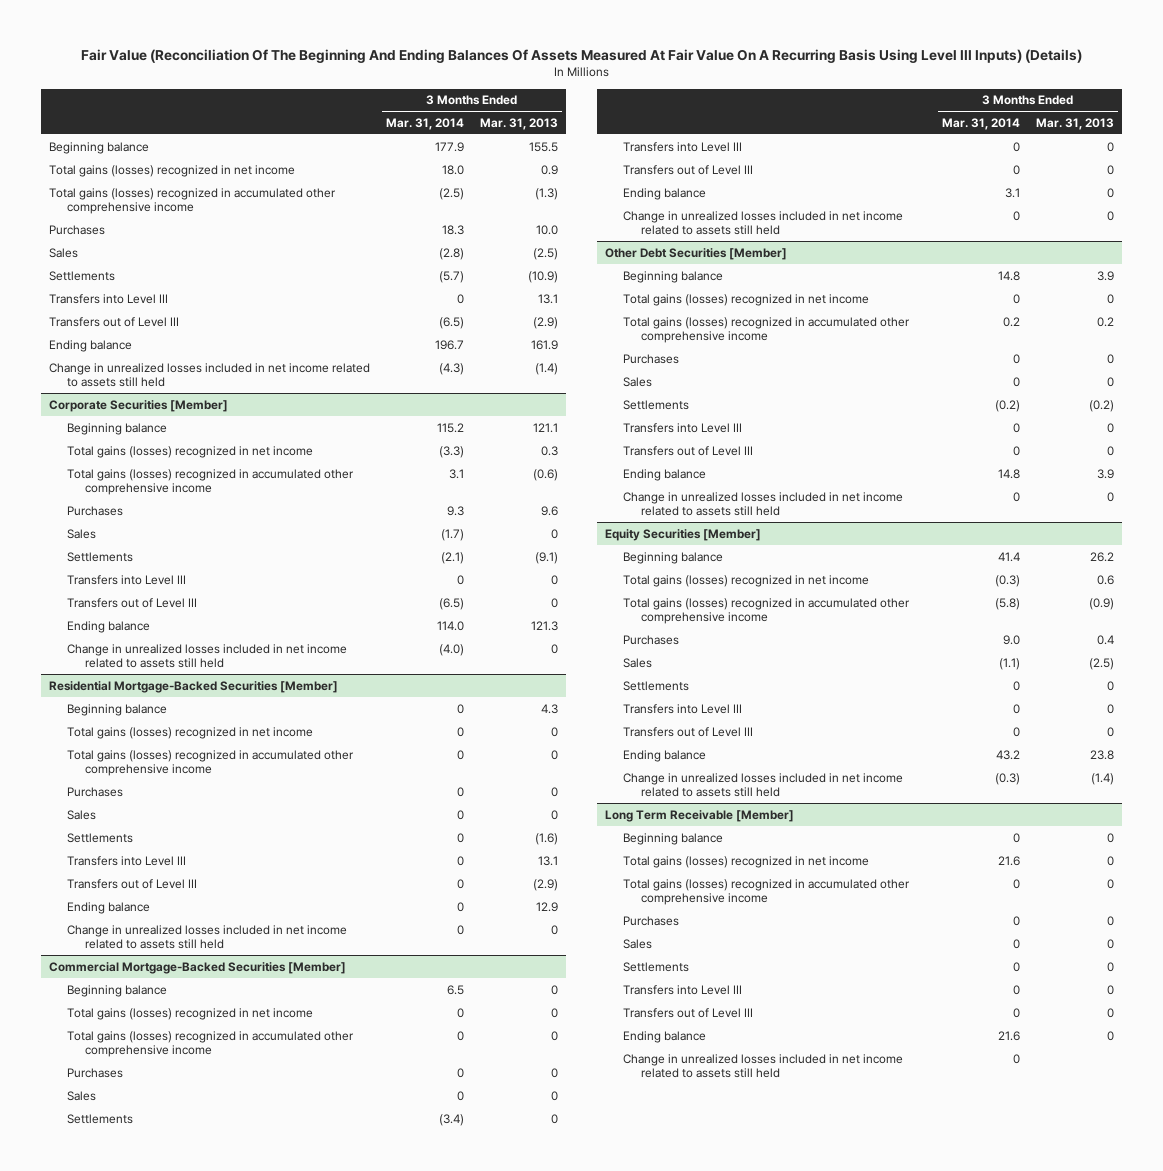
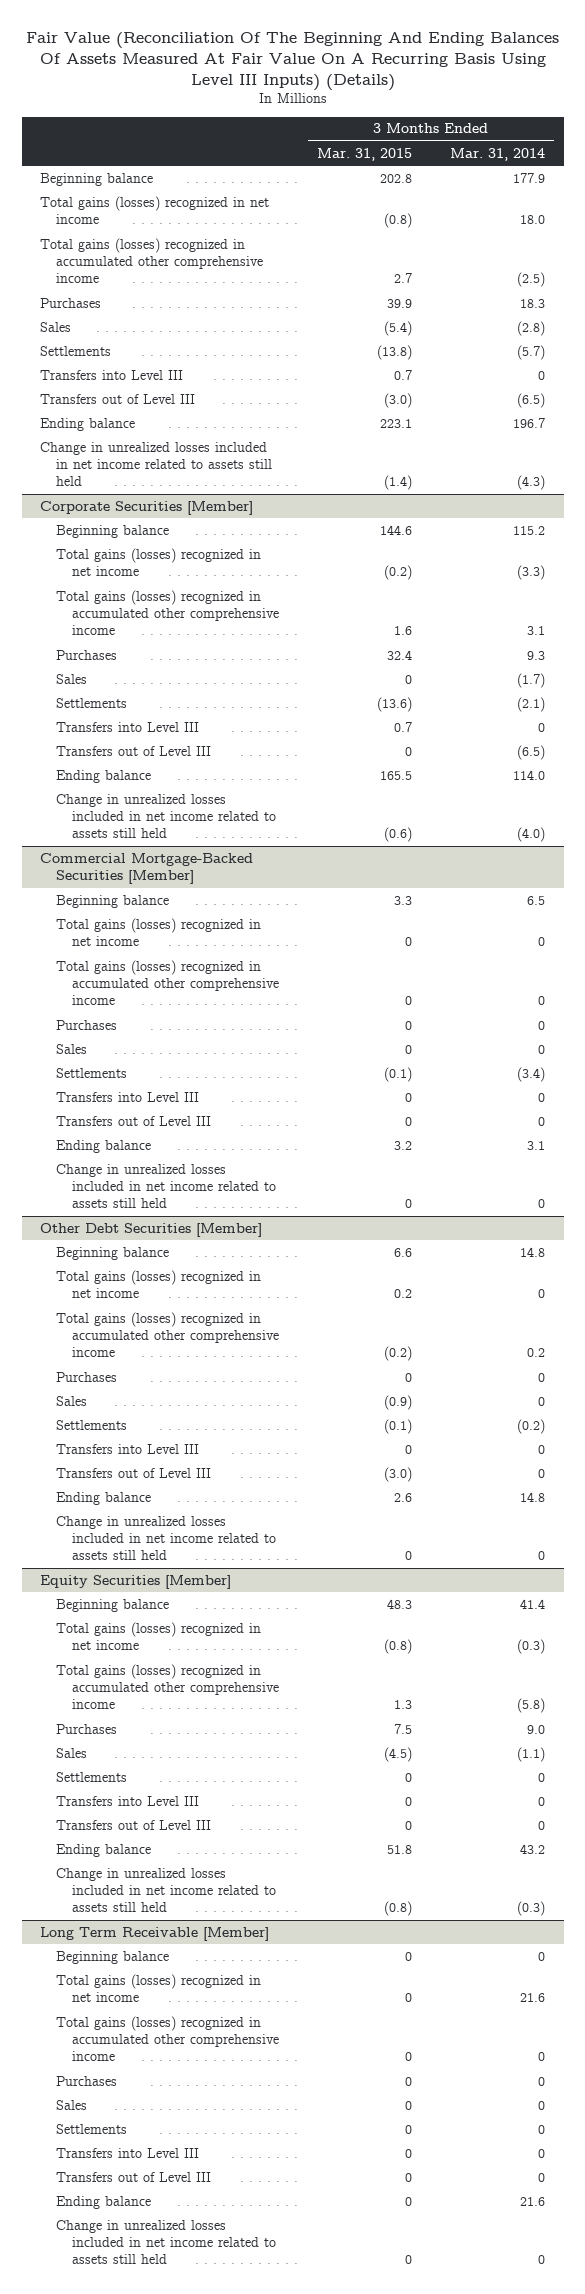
[480,117,559,130] Mar. 31, 2013 -> none
none -> [316,147,412,161] Mar. 31, 2015
[49,680,339,693] Residential Mortgage-Backed Securities [Member] -> none
[67,703,168,716] Beginning balance -> none
[67,726,314,739] Total gains (losses) recognized in net income -> none
[67,749,355,777] Total gains (losses) recognized in accumulated other comprehensive income -> none
[67,786,124,797] Purchases -> none
[67,809,97,820] Sales -> none
[67,832,134,843] Settlements -> none
[67,855,187,866] Transfers into Level III -> none
[67,878,198,889] Transfers out of Level III -> none
[67,901,151,914] Ending balance -> none
[67,924,348,950] Change in unrealized losses included in net income related to assets still held -> none

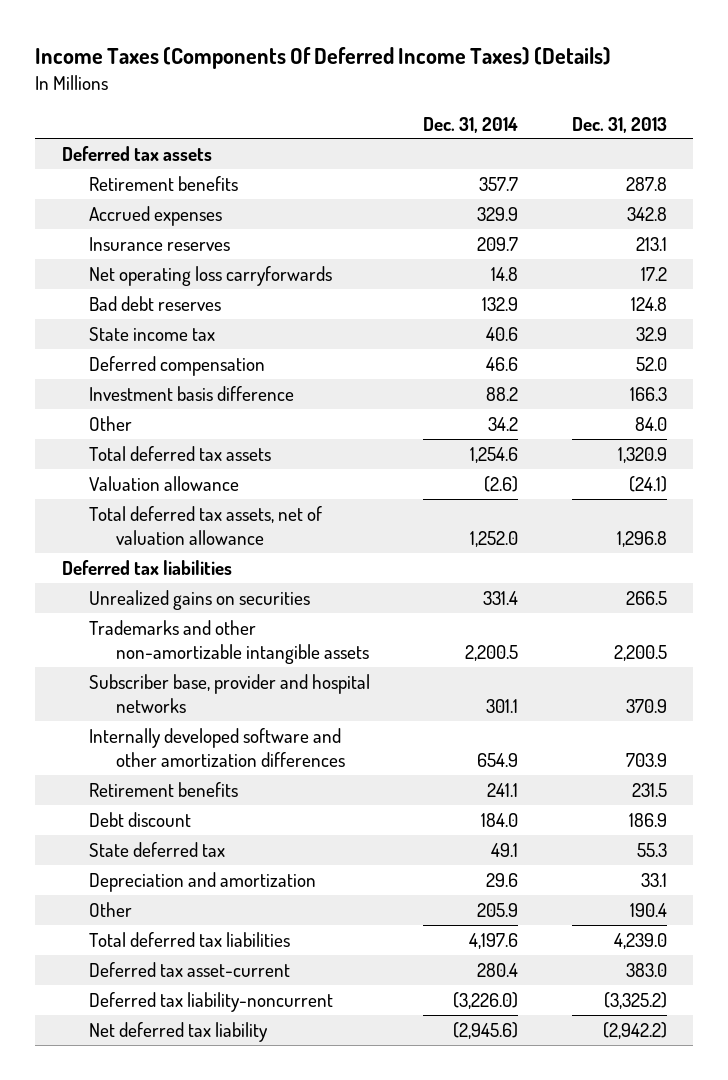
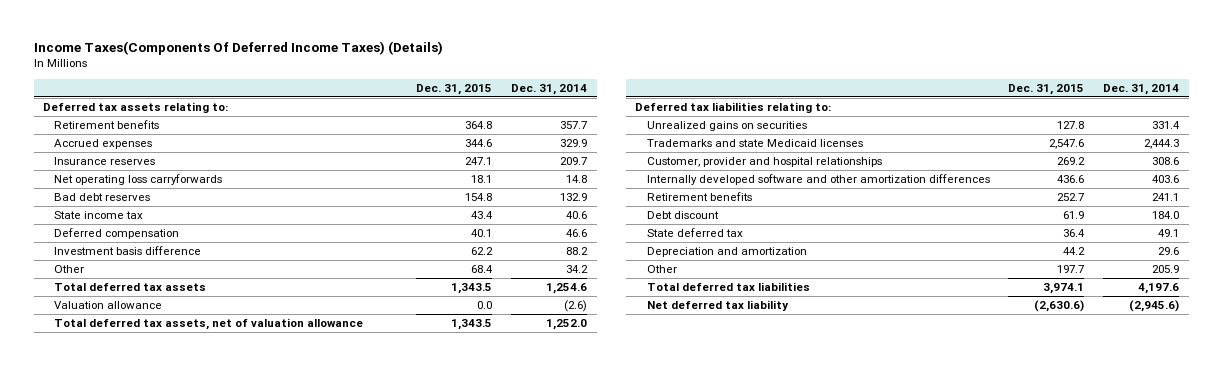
[34,47,611,70] Income Taxes (Components Of Deferred Income Taxes) (Details) -> [33,40,443,55] Income Taxes(Components Of Deferred Income Taxes) (Details)
[571,116,667,133] Dec. 31, 2013 -> none
none -> [416,84,493,96] Dec. 31, 2015
[61,145,212,161] Deferred tax assets -> [43,102,229,114] Deferred tax assets relating to:
[61,559,232,575] Deferred tax liabilities -> [635,102,832,114] Deferred tax liabilities relating to:
[88,619,370,665] Trademarks and other non-amortizable intangible assets -> none
[88,673,370,714] Subscriber base, provider and hospital networks -> none
none -> [646,139,863,148] Trademarks and state Medicaid licenses
none -> [646,157,882,168] Customer, provider and hospital relationships
[477,753,519,768] 654.9 -> [1152,175,1180,184] 403.6
[88,961,290,977] Deferred tax asset-current -> none
[88,991,333,1012] Deferred tax liability-noncurrent -> none

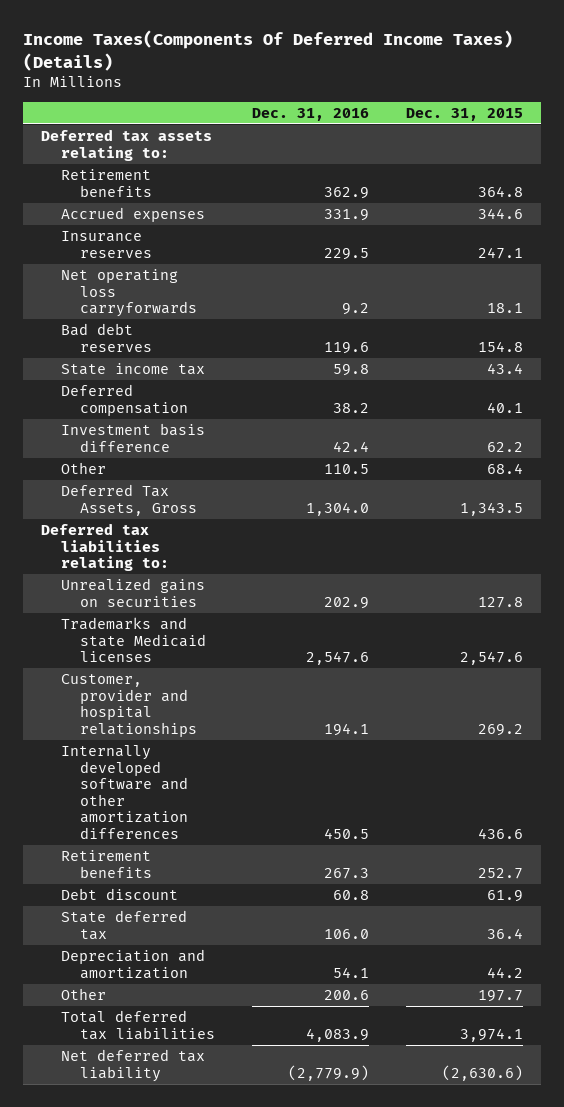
[511,84,588,96] Dec. 31, 2014 -> none
none -> [251,107,369,121] Dec. 31, 2016
[54,301,163,310] Valuation allowance -> none
[54,318,364,331] Total deferred tax assets, net of valuation allowance -> none
[54,283,207,292] Total deferred tax assets -> [60,484,198,516] Deferred Tax Assets, Gross

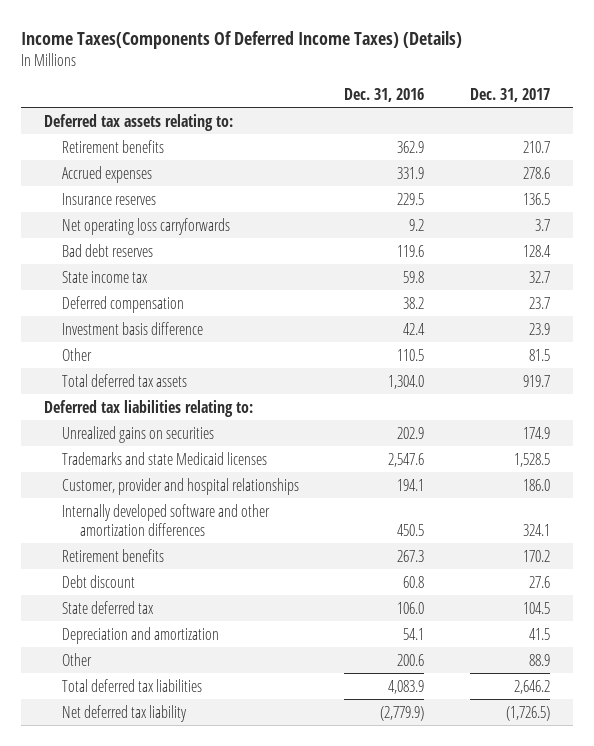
[405,107,523,121] Dec. 31, 2015 -> none
none -> [470,87,551,102] Dec. 31, 2017
[60,484,198,516] Deferred Tax Assets, Gross -> [61,373,187,387] Total deferred tax assets

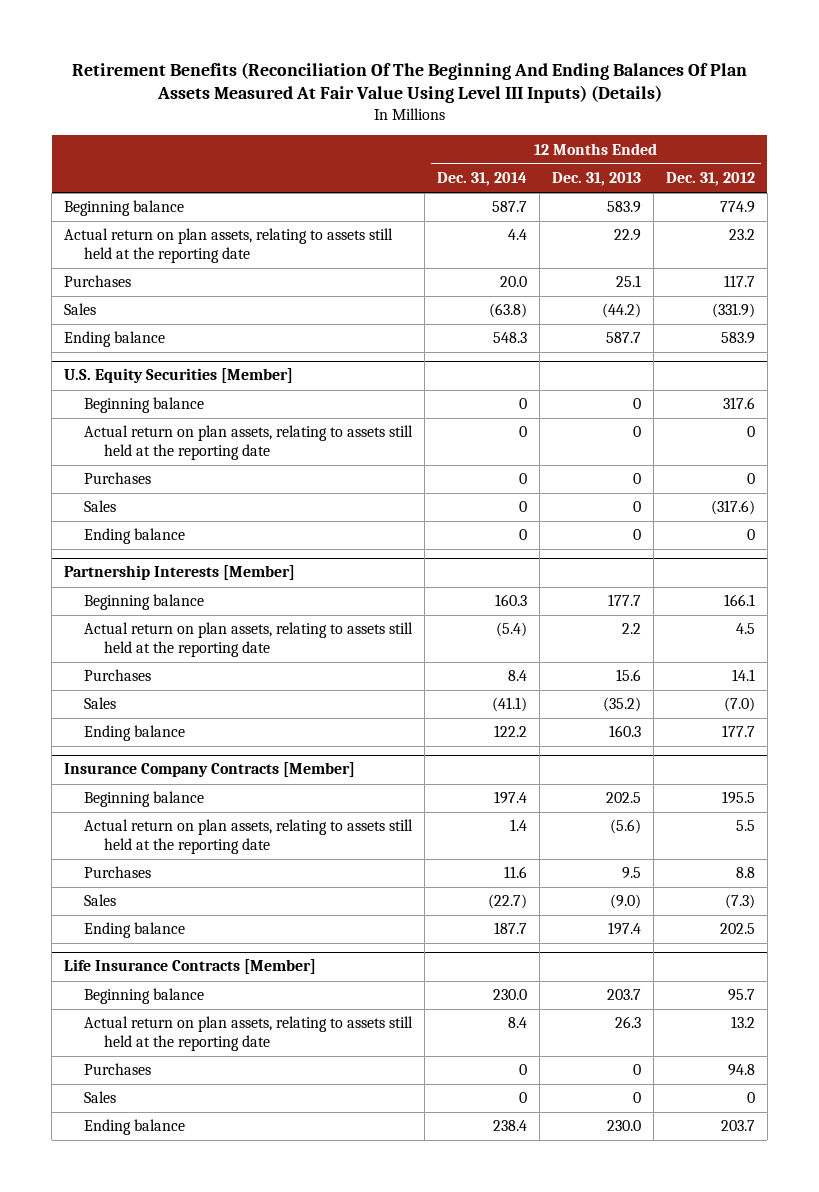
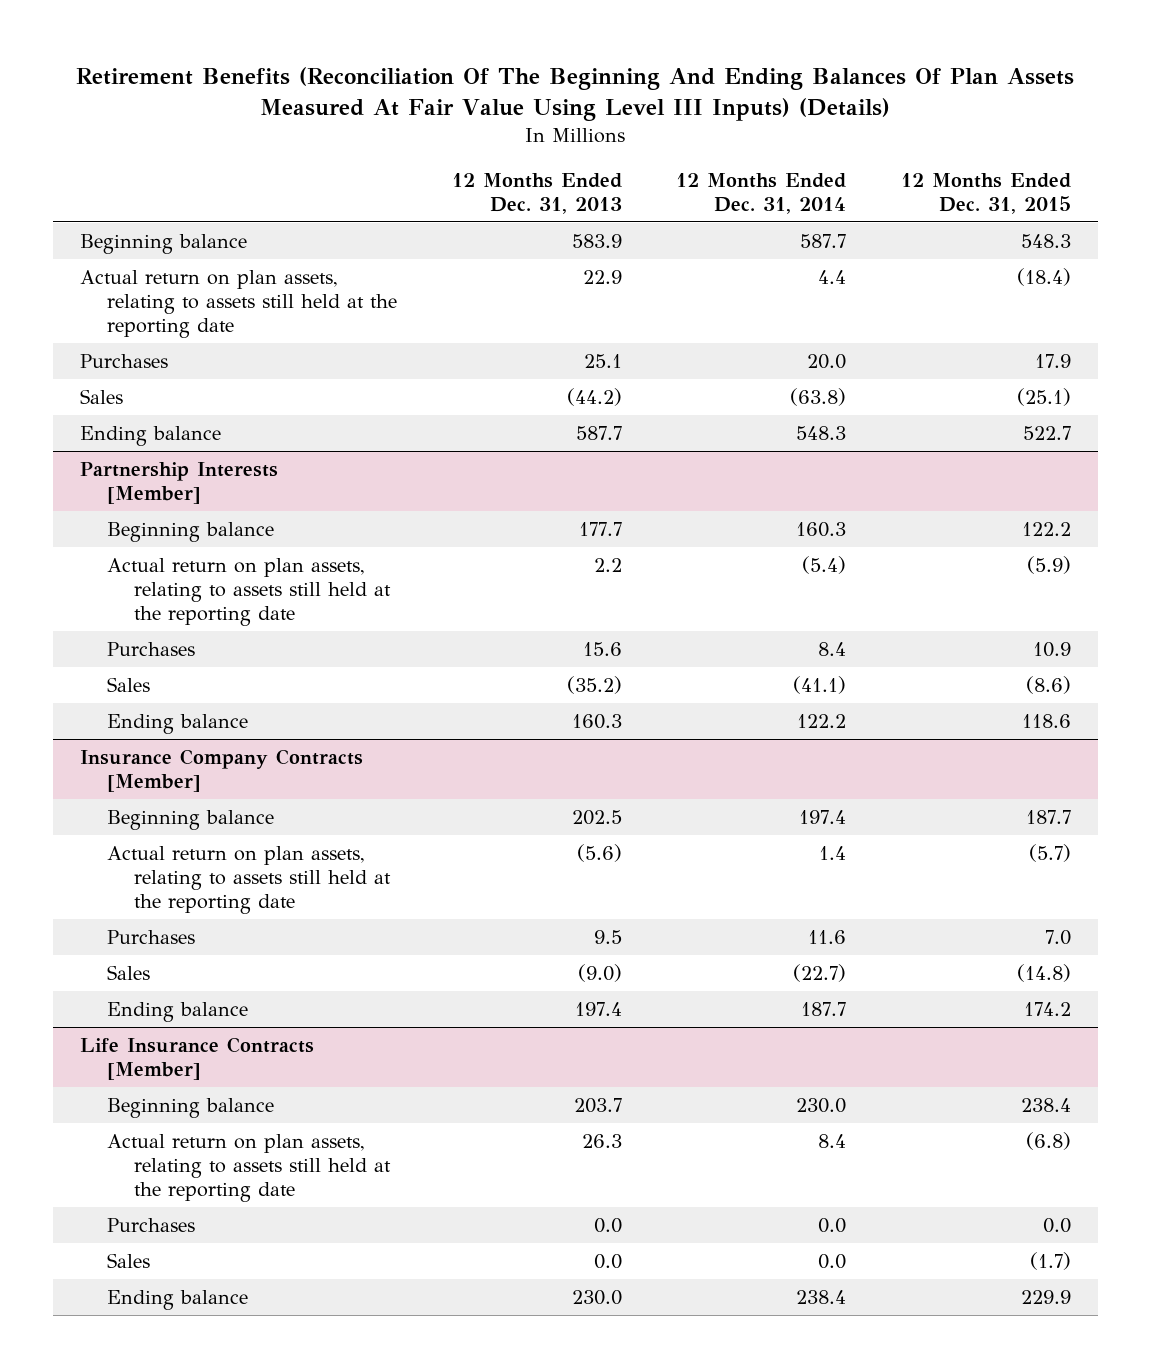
[665,172,755,187] Dec. 31, 2012 -> none
none -> [900,172,1071,214] 12 Months Ended Dec. 31, 2015
[64,368,294,384] U.S. Equity Securities [Member] -> none
[84,397,205,414] Beginning balance -> none
[84,425,414,460] Actual return on plan assets, relating to assets still held at the reporting date -> none
[84,472,152,485] Purchases -> none
[84,500,117,513] Sales -> none
[84,528,186,545] Ending balance -> none
[519,1064,528,1076] 0 -> [818,1217,847,1233] 0.0
[633,1064,642,1076] 0 -> [593,1217,622,1233] 0.0
[519,1092,528,1104] 0 -> [818,1253,847,1269] 0.0
[633,1092,642,1104] 0 -> [593,1253,622,1269] 0.0

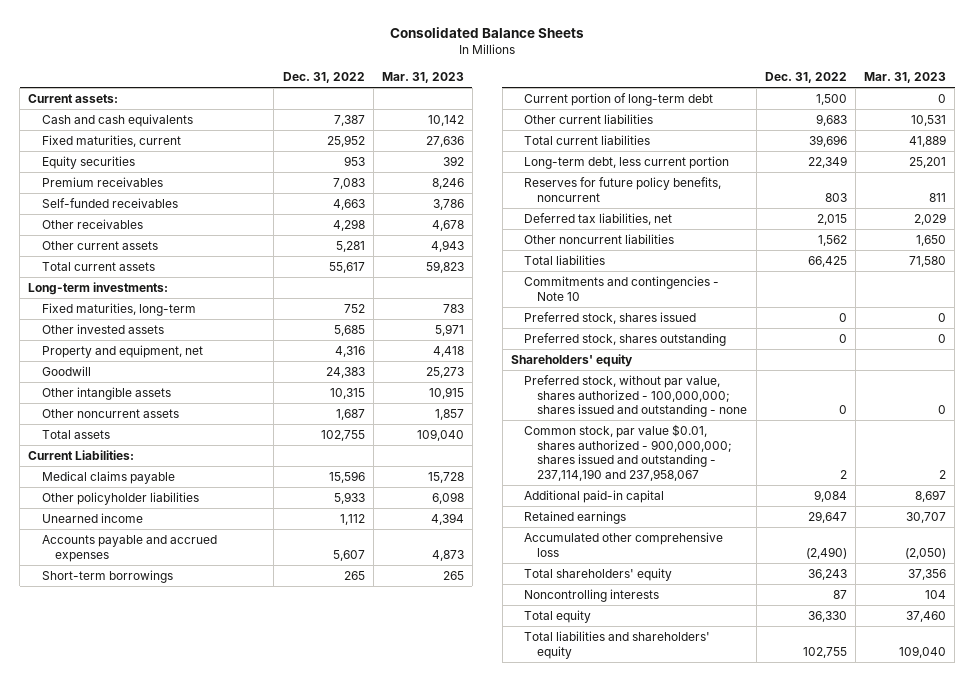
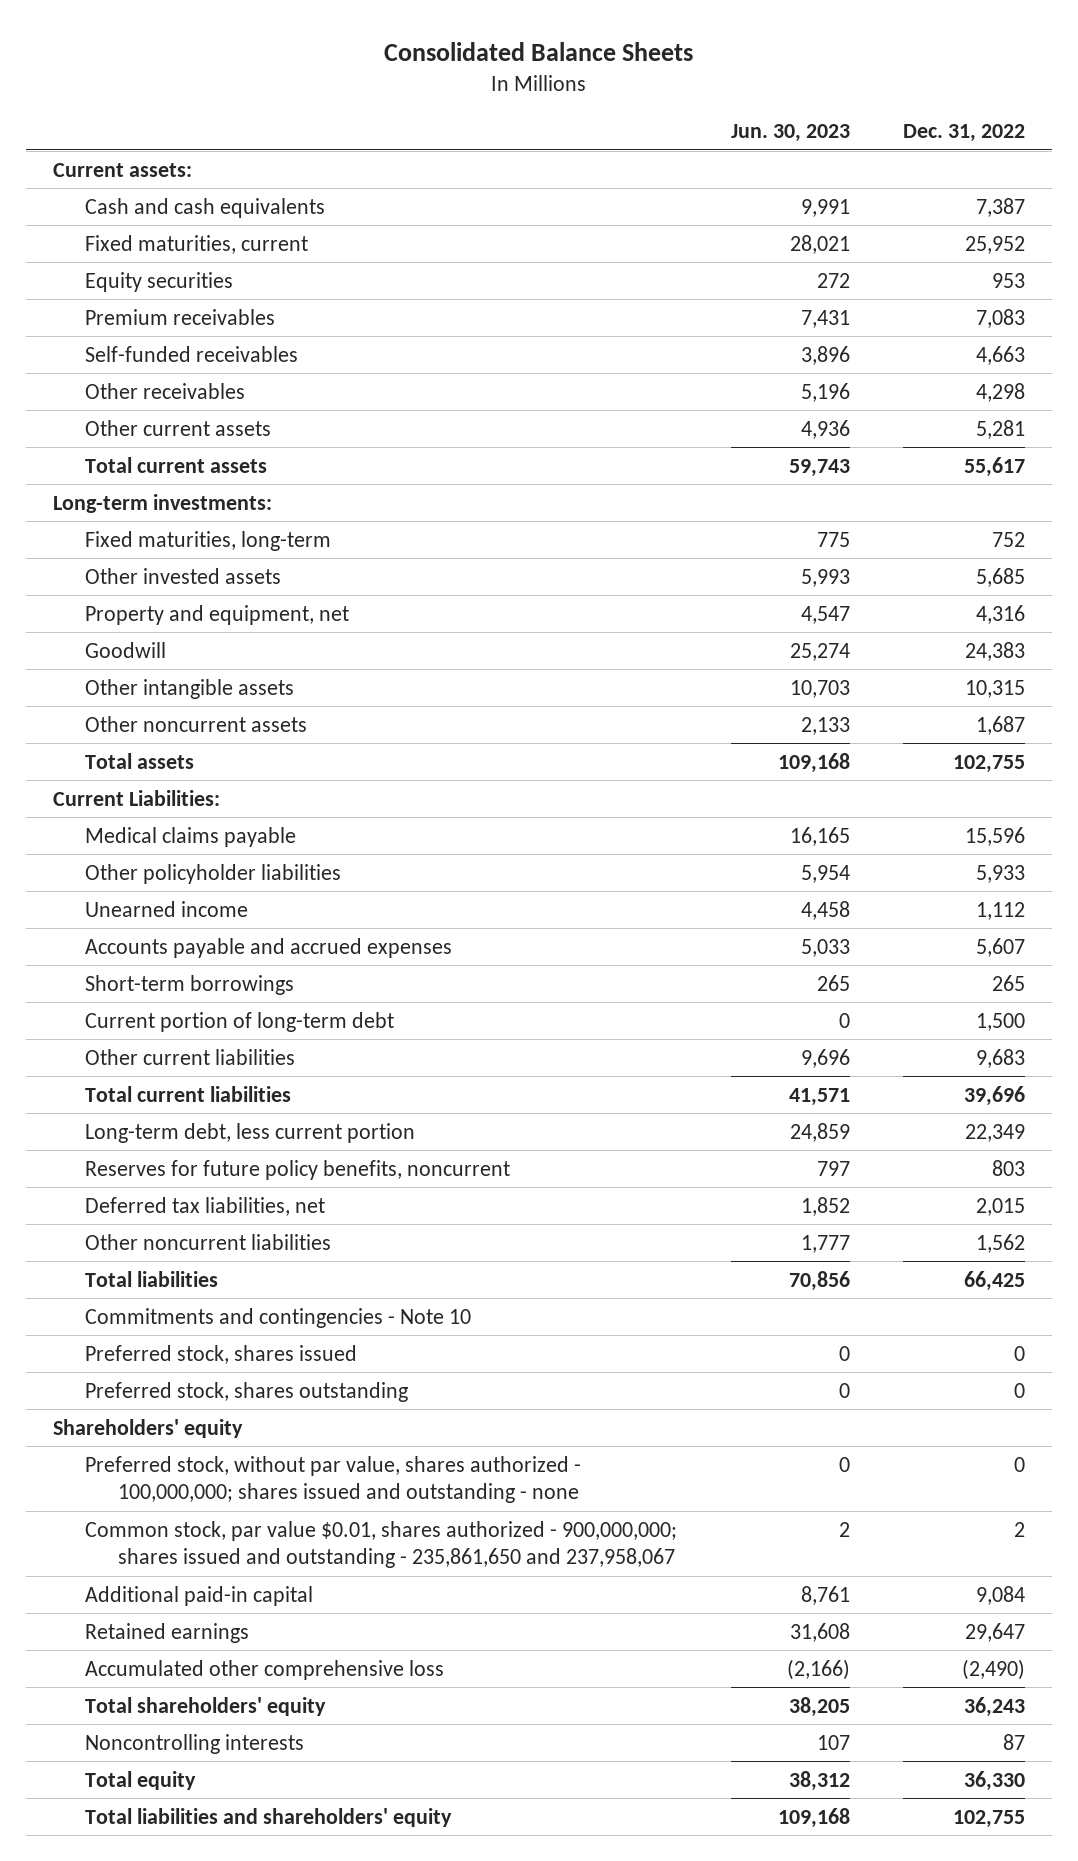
[381,71,464,83] Mar. 31, 2023 -> none
none -> [730,124,850,143] Jun. 30, 2023
[524,423,733,481] Common stock, par value $0.01, shares authorized - 900,000,000; shares issued and outstanding - 237,114,190 and 237,958,067 -> [85,1520,678,1569] Common stock, par value $0.01, shares authorized - 900,000,000; shares issued and outstanding - 235,861,650 and 237,958,067

